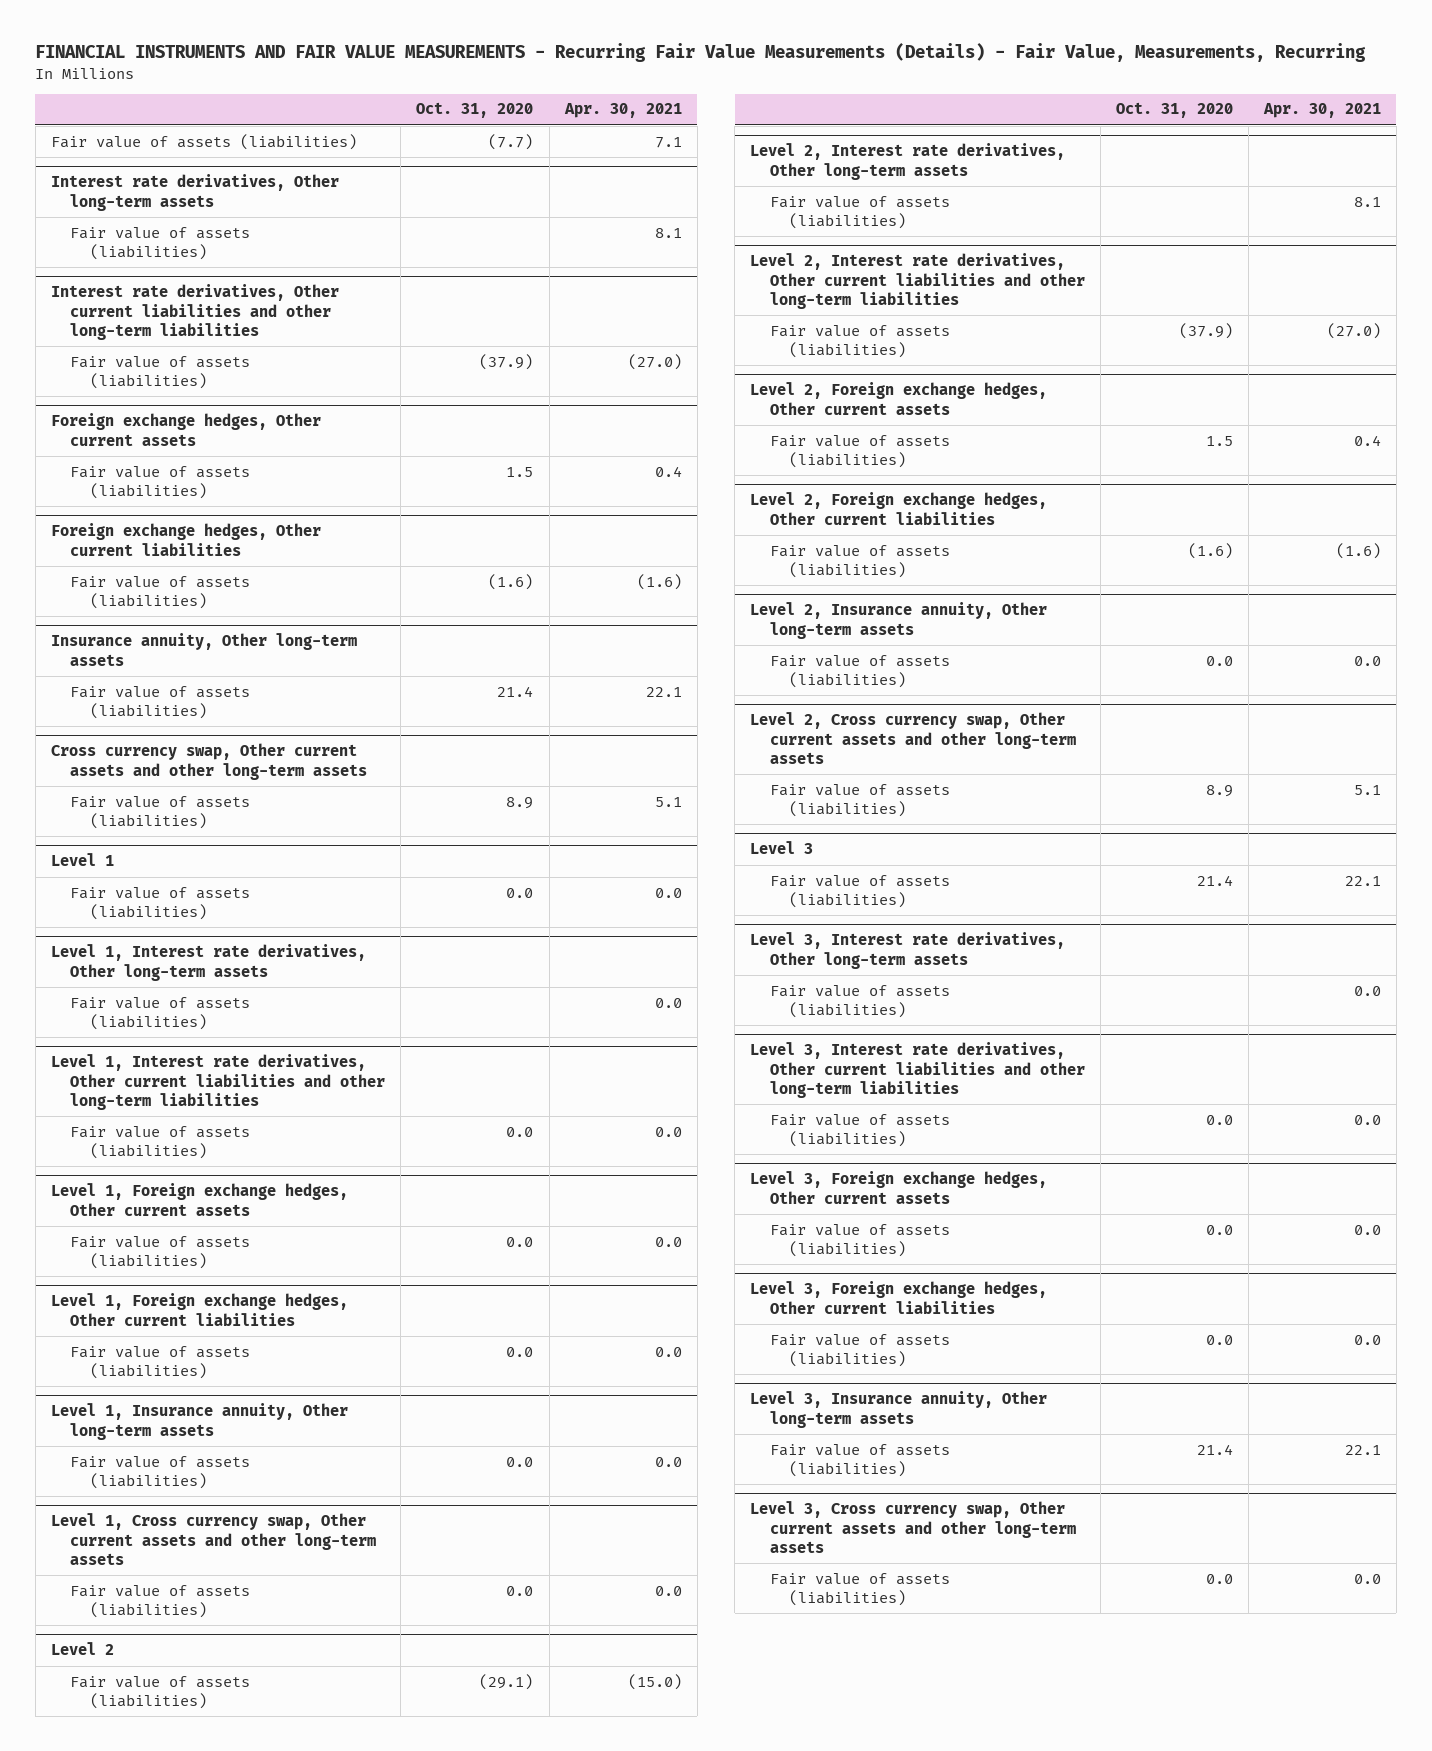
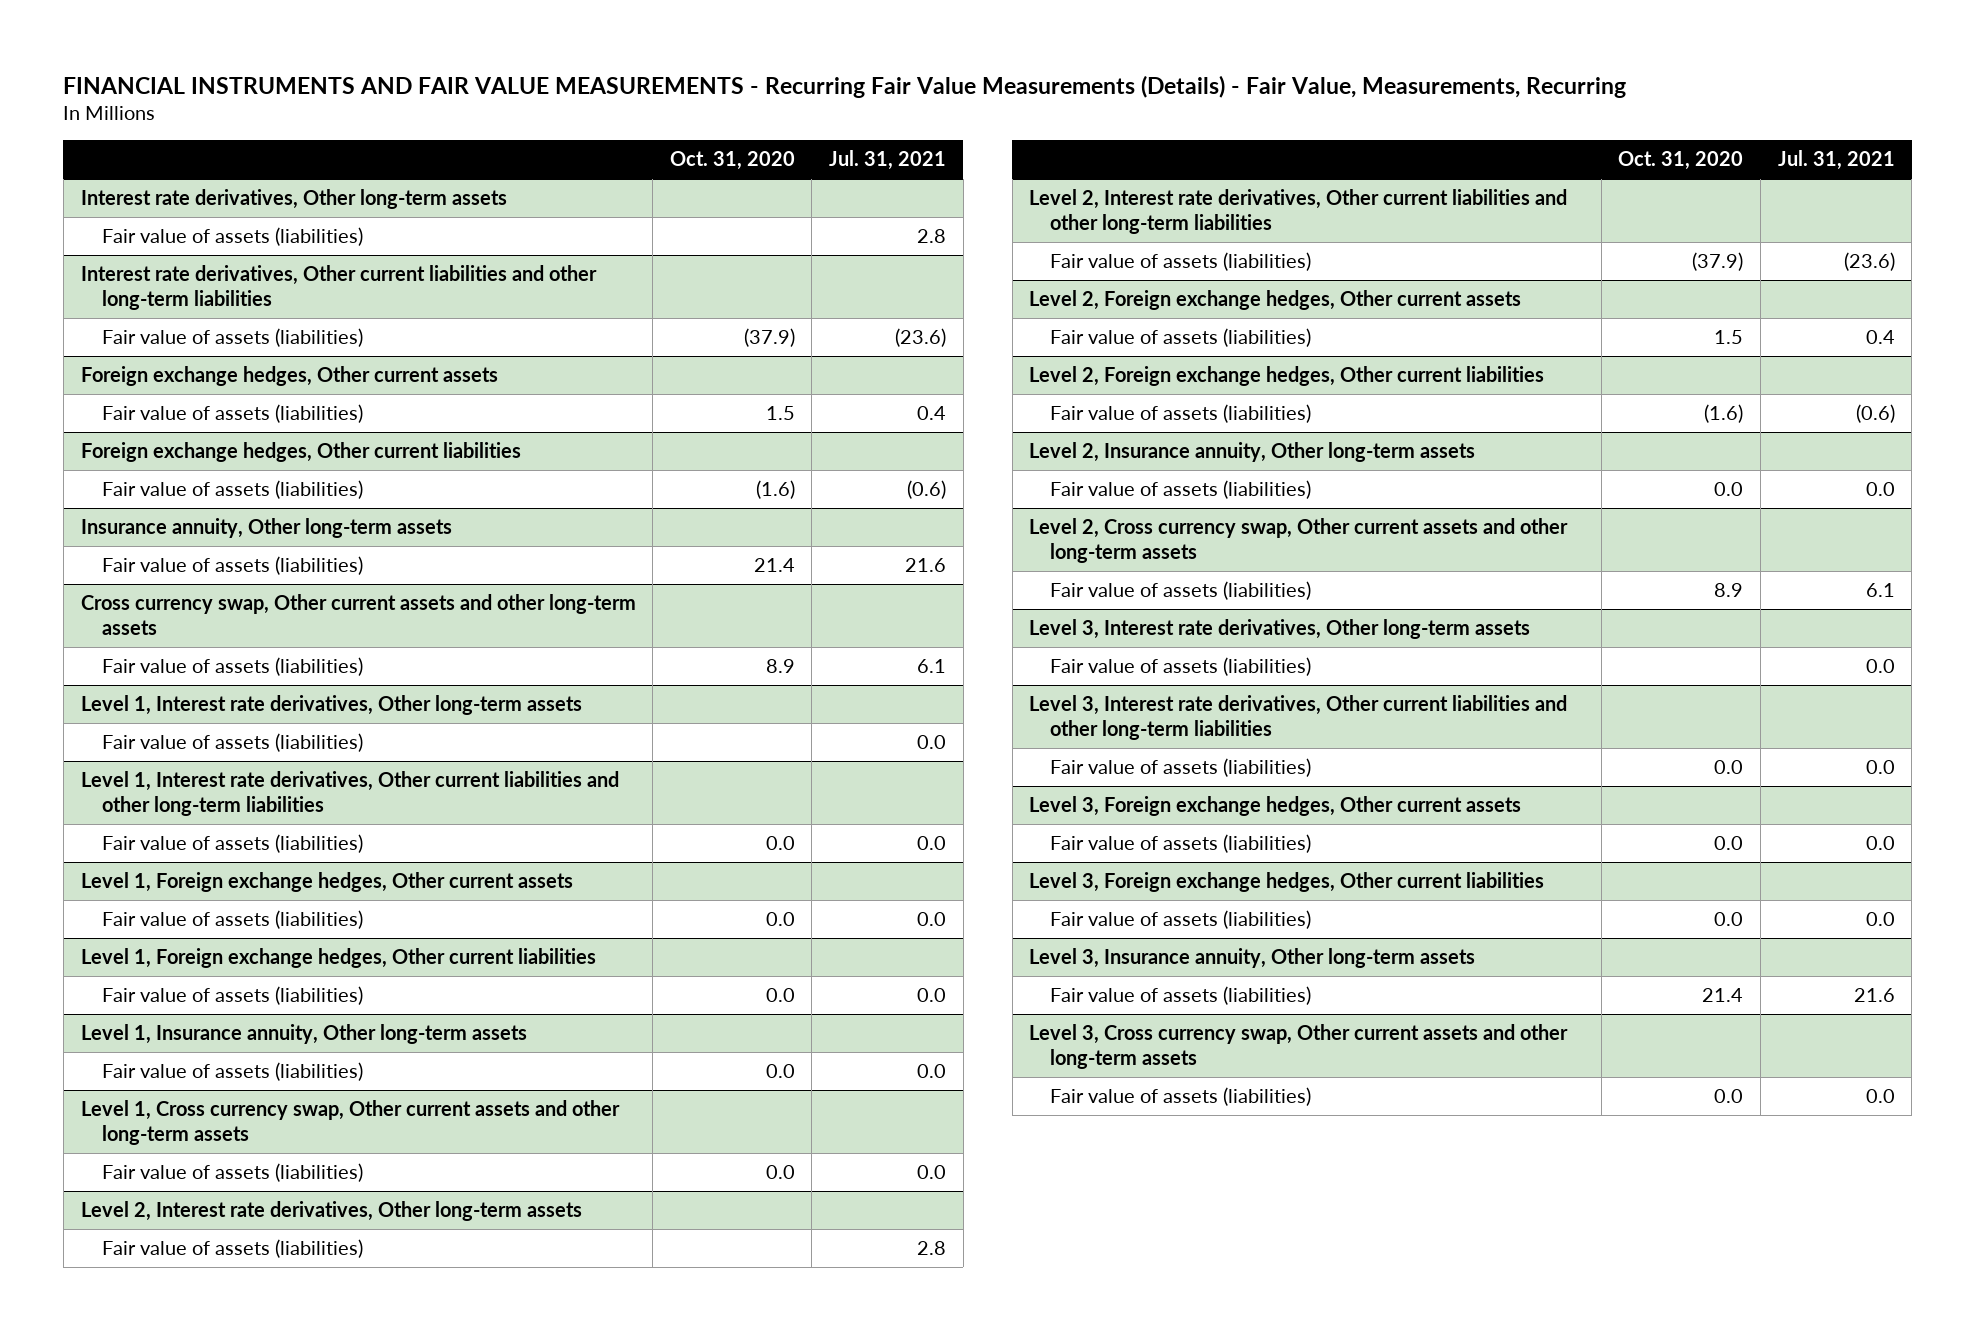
[563,103,682,119] Apr. 30, 2021 -> none
none -> [828,150,946,171] Jul. 31, 2021
[50,133,357,150] Fair value of assets (liabilities) -> none
[50,853,114,867] Level 1 -> none
[70,886,251,920] Fair value of assets (liabilities) -> none
[50,1642,114,1656] Level 2 -> none
[70,1675,251,1709] Fair value of assets (liabilities) -> none
[750,841,814,855] Level 3 -> none
[769,874,950,908] Fair value of assets (liabilities) -> none

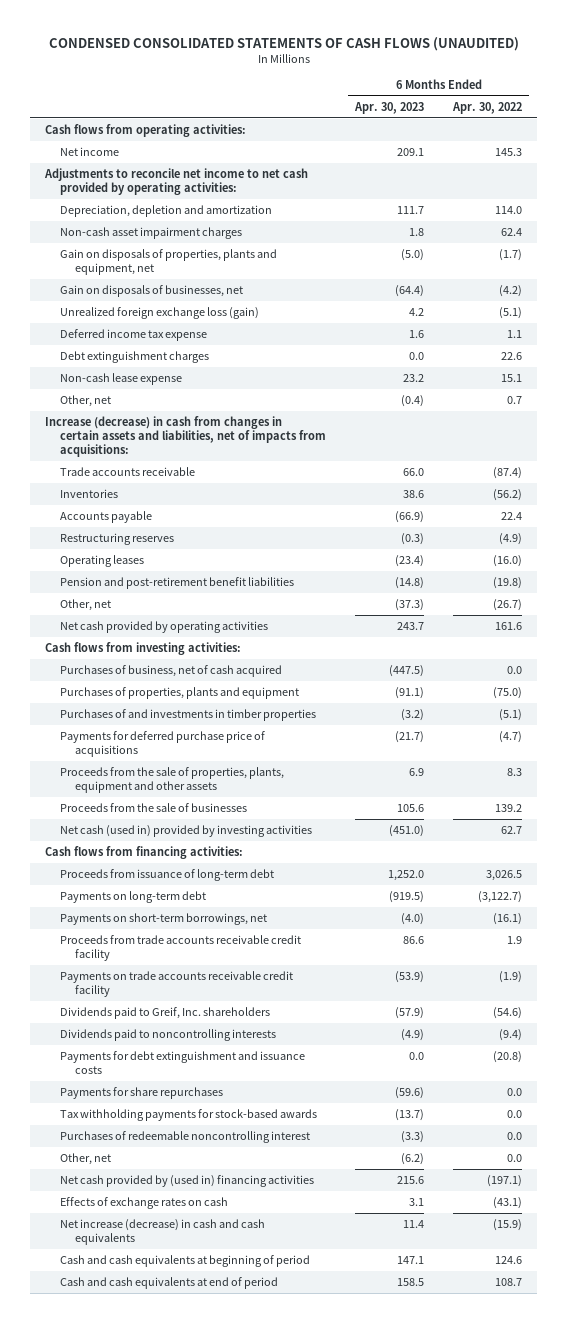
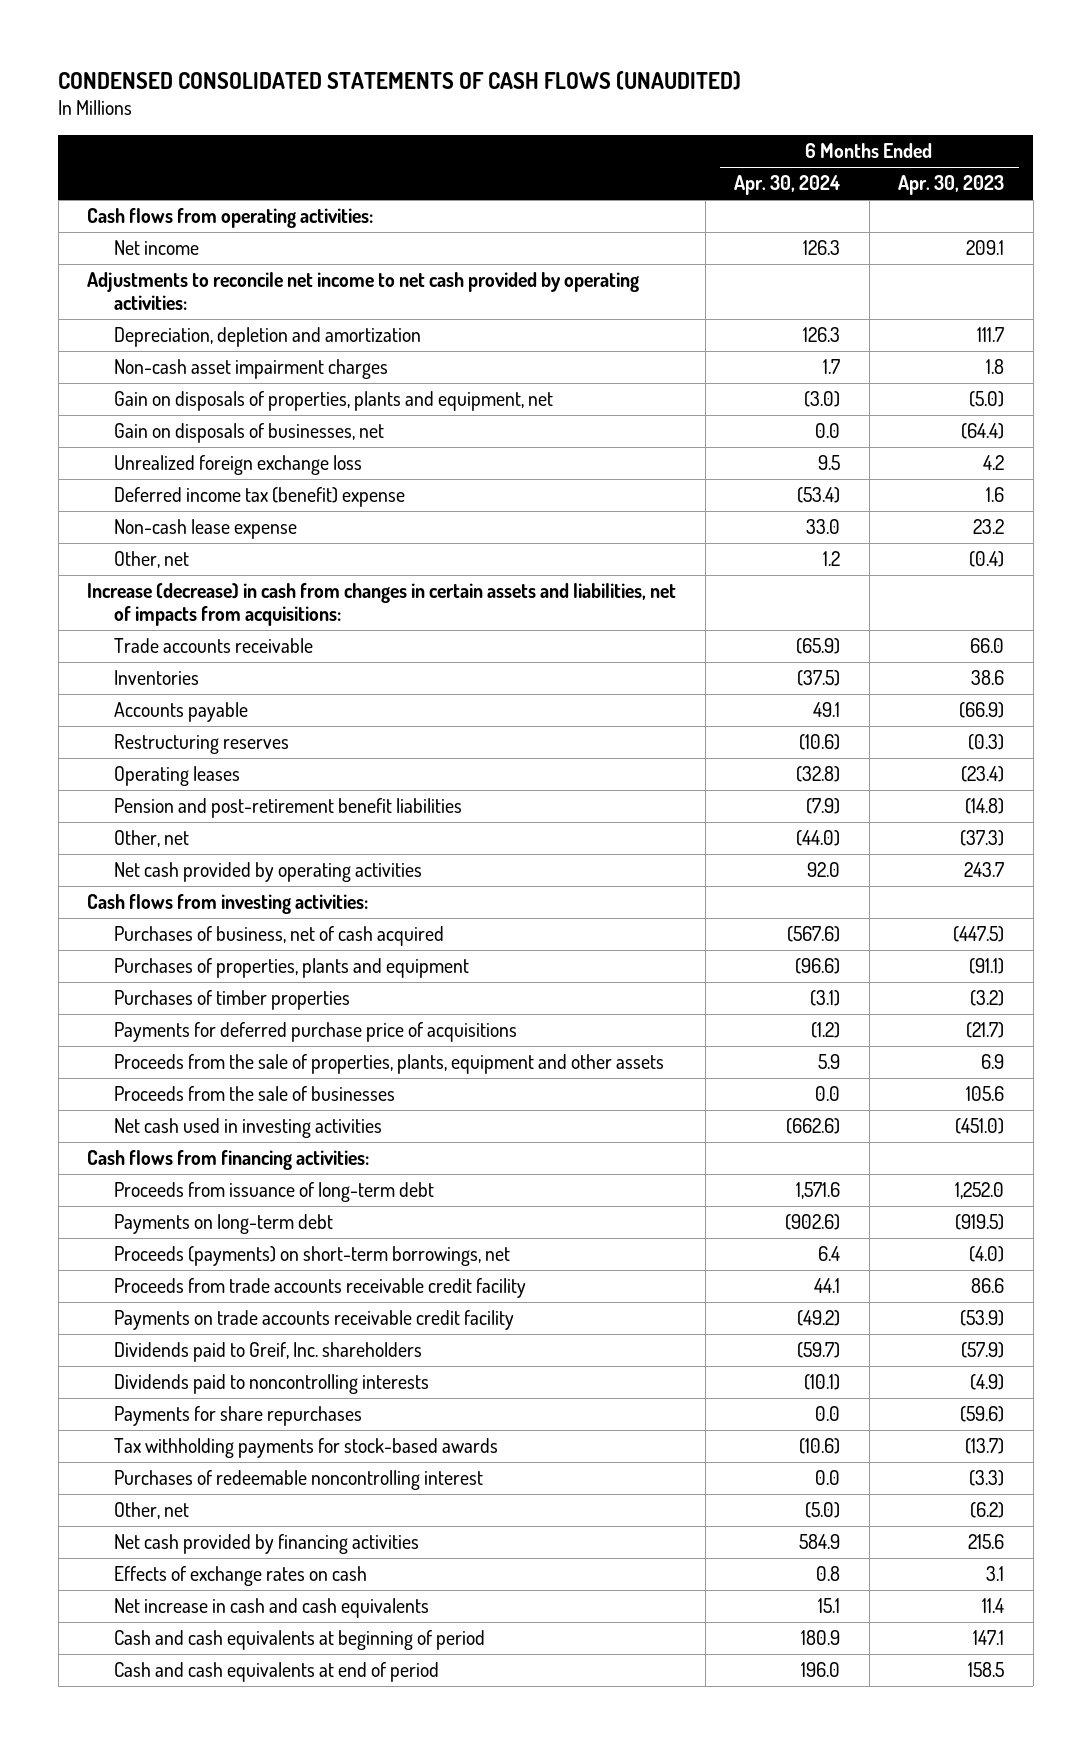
[452,101,523,114] Apr. 30, 2022 -> none
none -> [734,175,841,196] Apr. 30, 2024
[60,350,210,363] Debt extinguishment charges -> none
[60,306,260,319] Unrealized foreign exchange loss (gain) -> [113,455,362,476] Unrealized foreign exchange loss
[60,328,208,341] Deferred income tax expense -> [113,487,405,508] Deferred income tax (benefit) expense
[60,708,317,721] Purchases of and investments in timber properties -> [113,990,350,1011] Purchases of timber properties
[60,824,313,837] Net cash (used in) provided by investing activities -> [113,1118,382,1139] Net cash used in investing activities
[60,912,268,925] Payments on short-term borrowings, net -> [113,1246,510,1267] Proceeds (payments) on short-term borrowings, net
[60,1050,306,1074] Payments for debt extinguishment and issuance costs -> none
[60,1174,315,1187] Net cash provided by (used in) financing activities -> [113,1534,419,1555] Net cash provided by financing activities
[60,1218,266,1245] Net increase (decrease) in cash and cash equivalents -> [113,1598,429,1619] Net increase in cash and cash equivalents

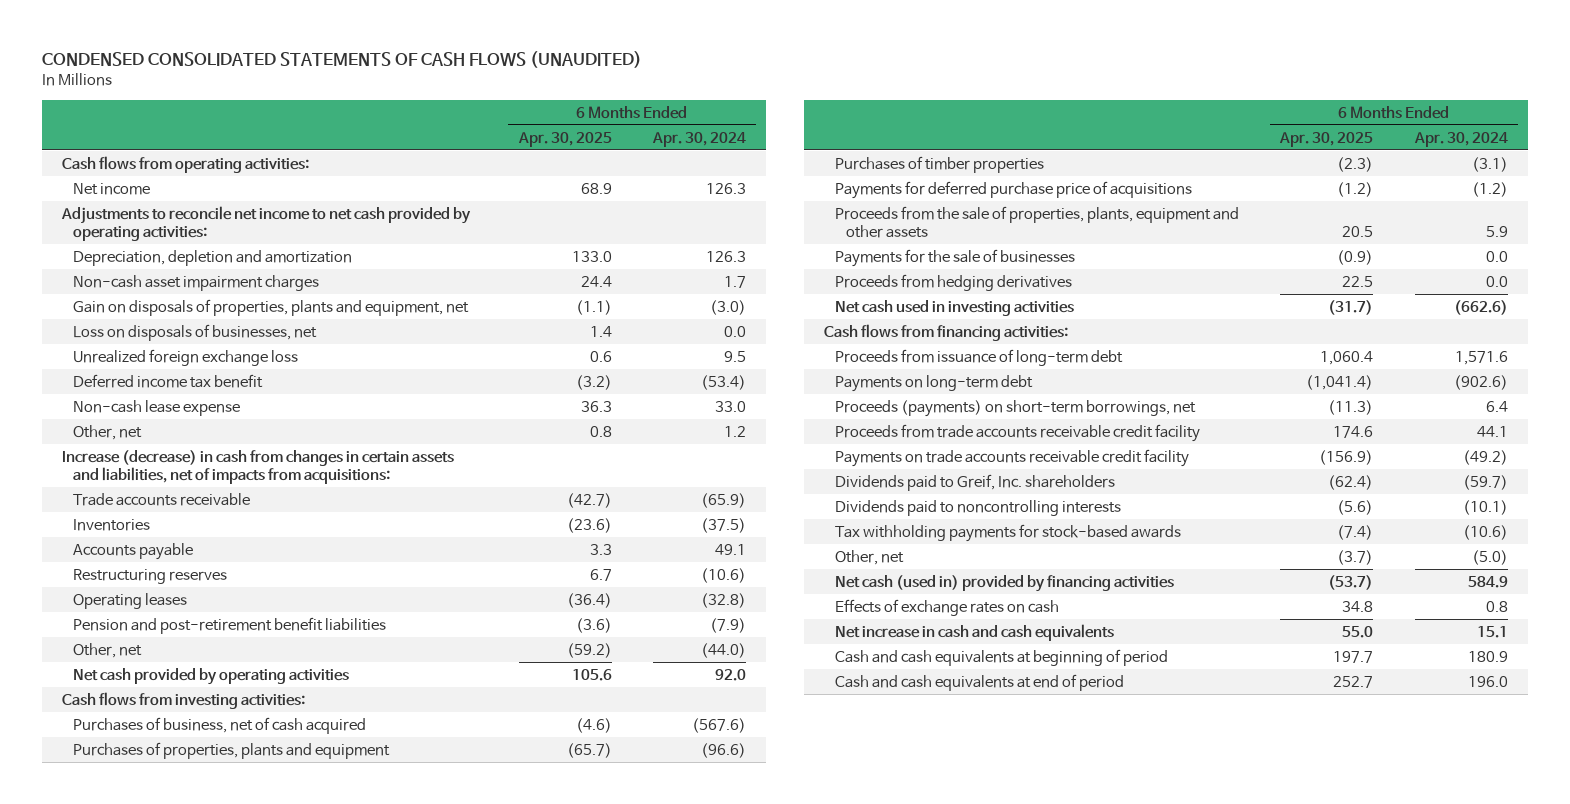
[898,175,1005,196] Apr. 30, 2023 -> none
none -> [517,131,612,147] Apr. 30, 2025
[113,423,384,444] Gain on disposals of businesses, net -> [73,323,318,341] Loss on disposals of businesses, net
[113,487,405,508] Deferred income tax (benefit) expense -> [73,373,264,388] Deferred income tax benefit
[113,1086,395,1102] Proceeds from the sale of businesses -> [835,248,1076,267] Payments for the sale of businesses
none -> [835,273,1073,291] Proceeds from hedging derivatives
[113,1406,362,1427] Payments for share repurchases -> none
[113,1470,483,1491] Purchases of redeemable noncontrolling interest -> none
[113,1534,419,1555] Net cash provided by financing activities -> [835,574,1175,592] Net cash (used in) provided by financing activities

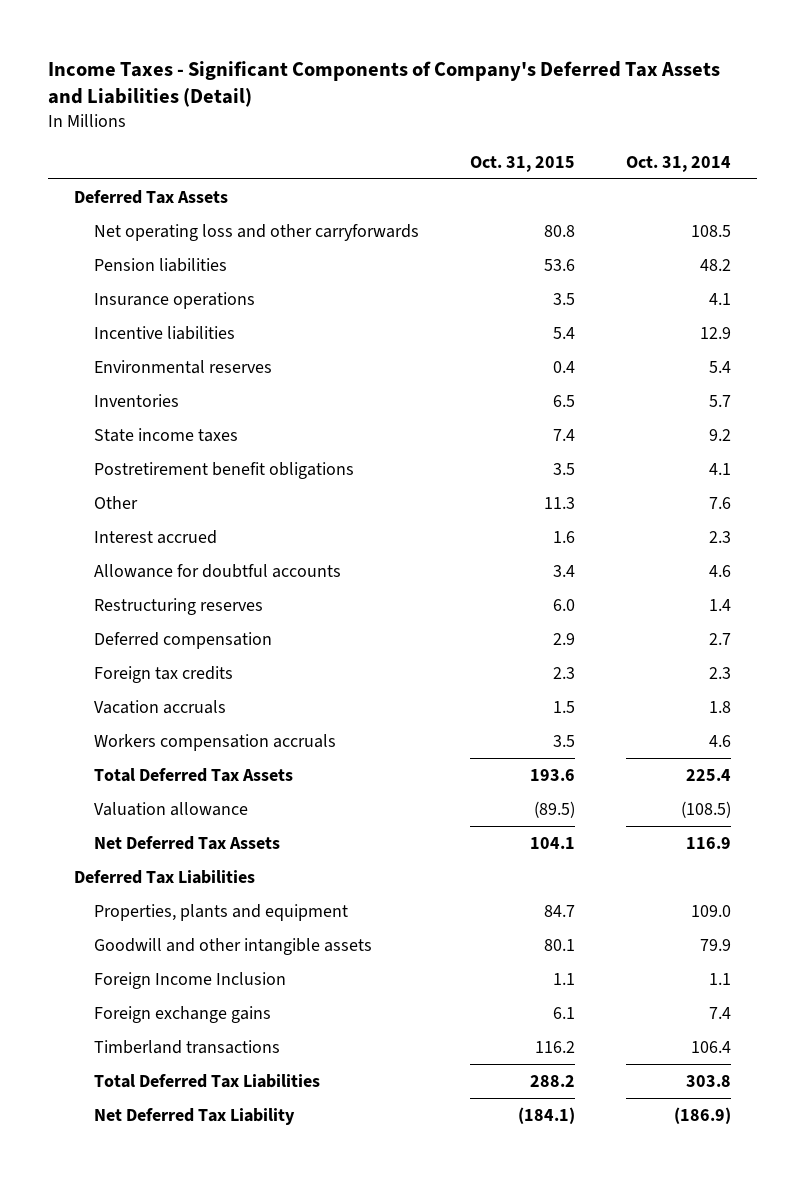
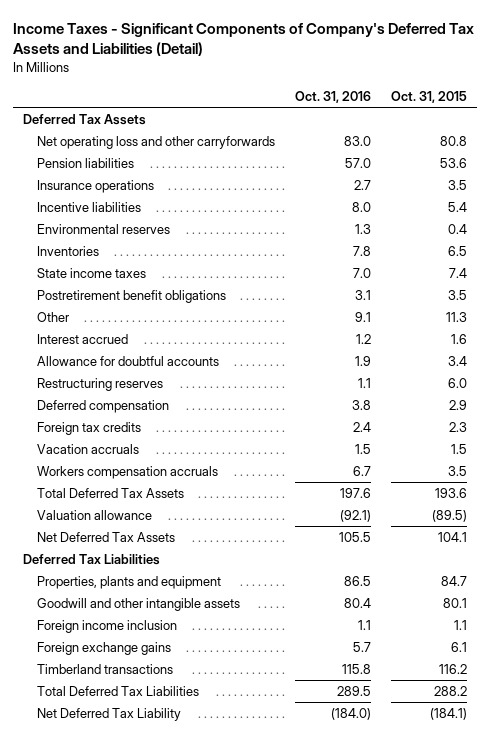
[626,155,732,172] Oct. 31, 2014 -> none
none -> [295,91,372,104] Oct. 31, 2016
[93,971,286,989] Foreign Income Inclusion -> [37,619,178,633] Foreign income inclusion

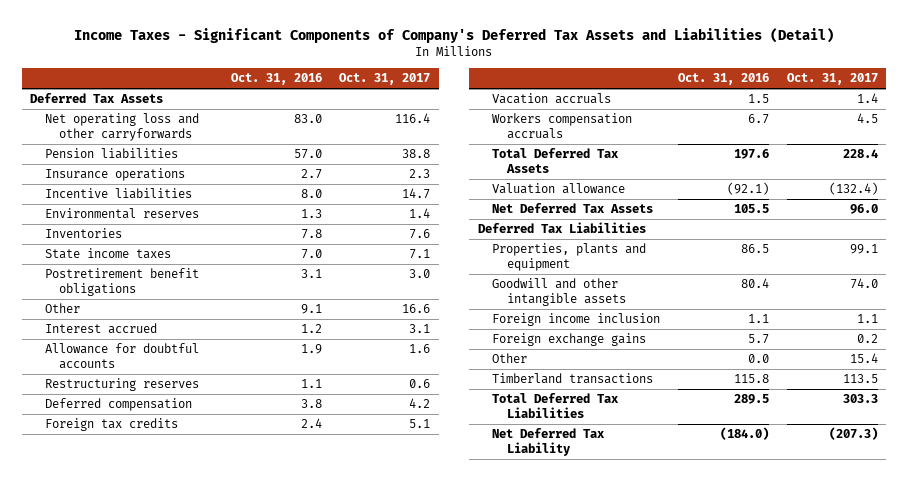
[391,91,468,104] Oct. 31, 2015 -> none
none -> [339,73,431,86] Oct. 31, 2017
none -> [492,353,528,364] Other

